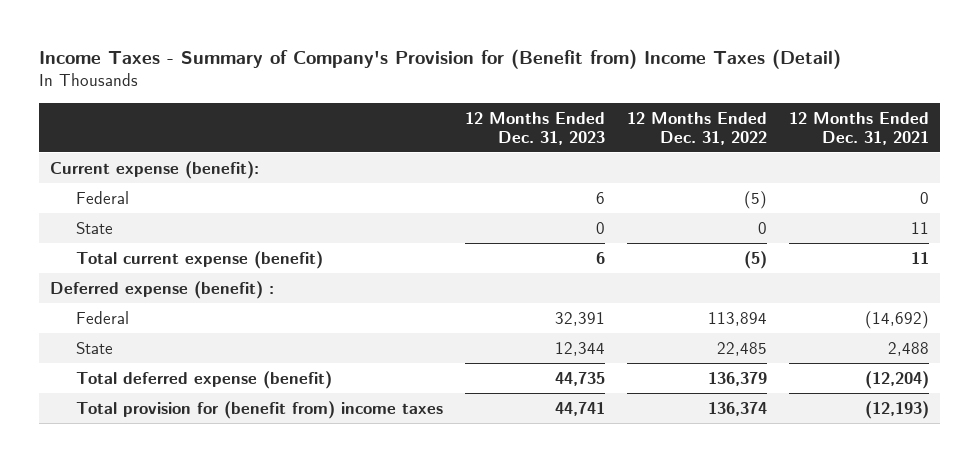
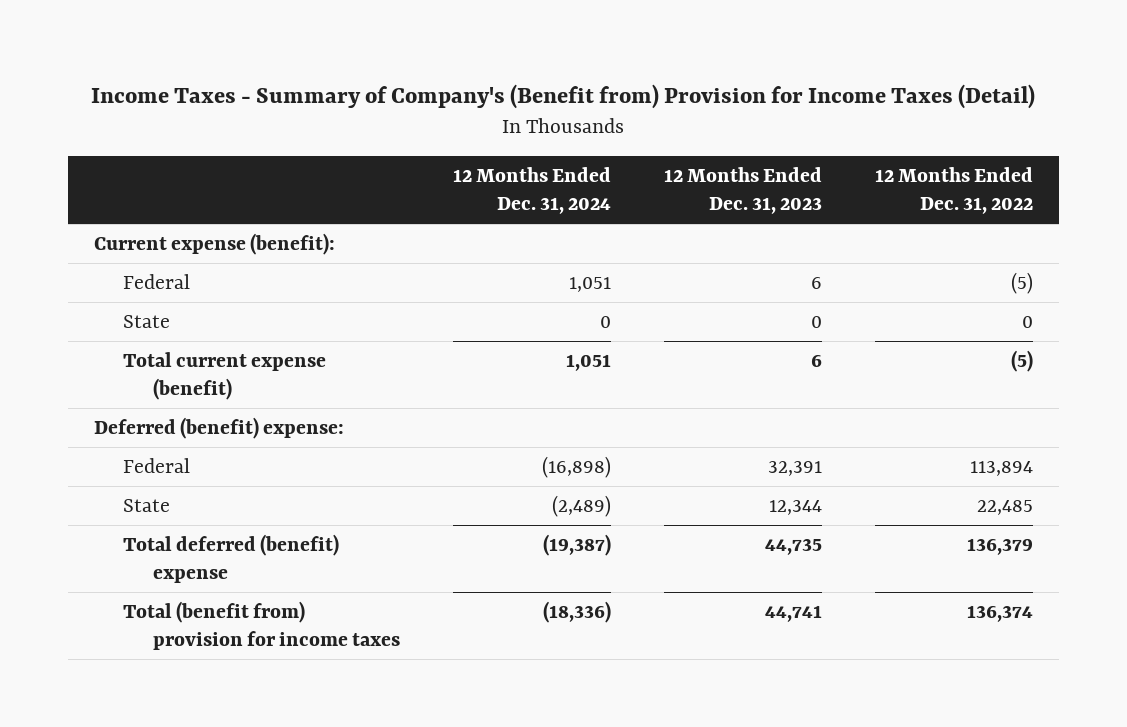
[38,49,841,70] Income Taxes - Summary of Company's Provision for (Benefit from) Income Taxes (Detail) -> [91,83,1036,109] Income Taxes - Summary of Company's (Benefit from) Provision for Income Taxes (Detail)
[789,111,930,145] 12 Months Ended Dec. 31, 2021 -> none
none -> [452,166,611,215] 12 Months Ended Dec. 31, 2024
[49,280,274,299] Deferred expense (benefit) : -> [94,416,345,439] Deferred (benefit) expense:
[75,370,332,389] Total deferred expense (benefit) -> [123,533,340,584] Total deferred (benefit) expense
[75,400,443,419] Total provision for (benefit from) income taxes -> [123,600,400,651] Total (benefit from) provision for income taxes

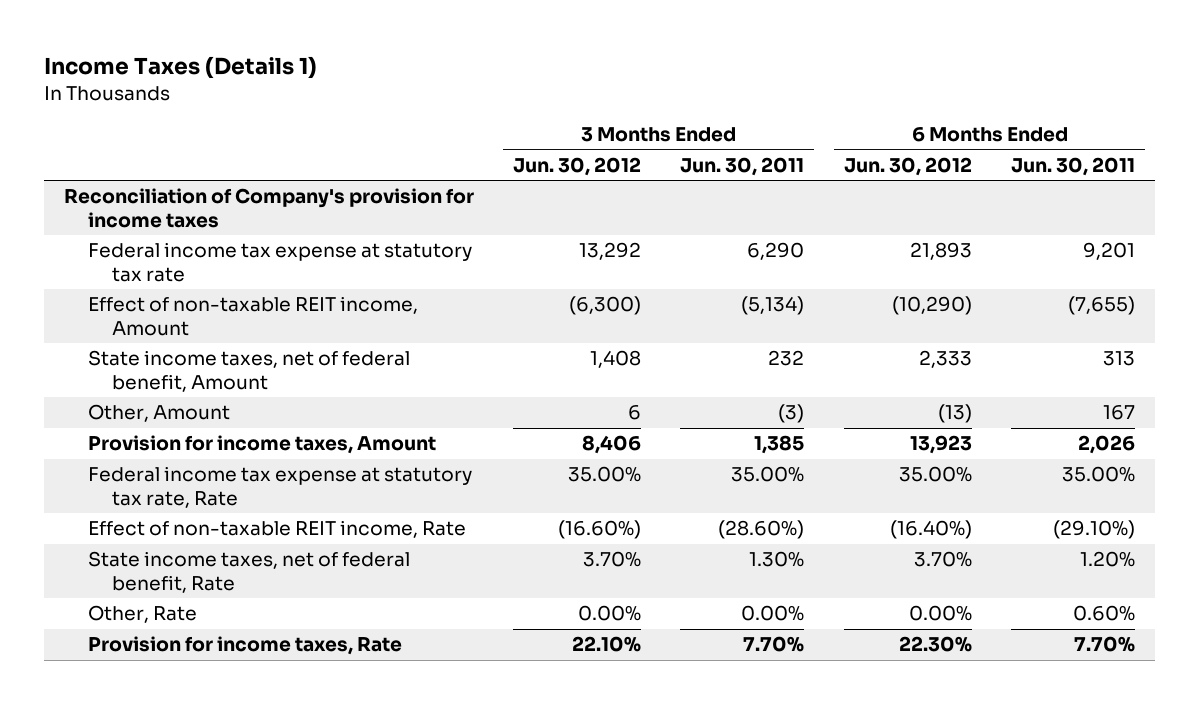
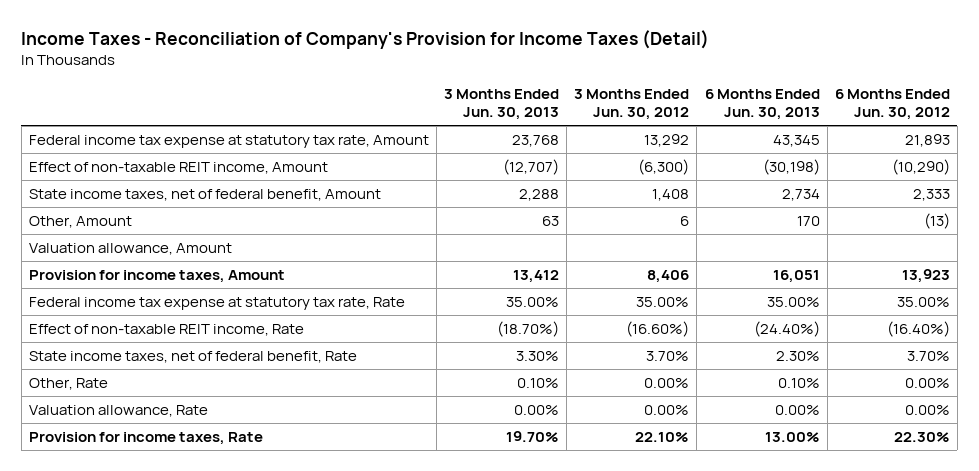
[44,55,318,79] Income Taxes (Details 1) -> [21,29,710,49] Income Taxes - Reconciliation of Company's Provision for Income Taxes (Detail)
[680,157,805,177] Jun. 30, 2011 -> none
[1011,157,1136,177] Jun. 30, 2011 -> none
none -> [443,89,559,121] 3 Months Ended Jun. 30, 2013
none -> [704,89,820,121] 6 Months Ended Jun. 30, 2013
[63,188,474,228] Reconciliation of Company's provision for income taxes -> none
[87,242,472,282] Federal income tax expense at statutory tax rate -> [28,134,429,148] Federal income tax expense at statutory tax rate, Amount
none -> [28,242,232,255] Valuation allowance, Amount
none -> [28,404,208,417] Valuation allowance, Rate

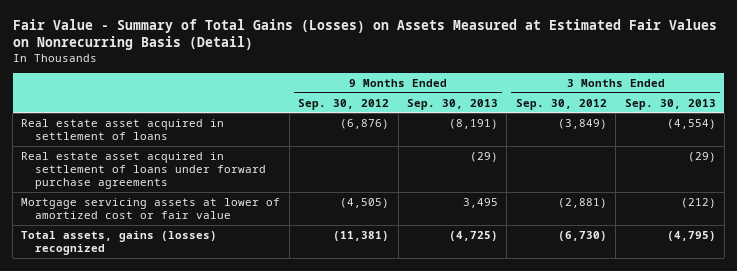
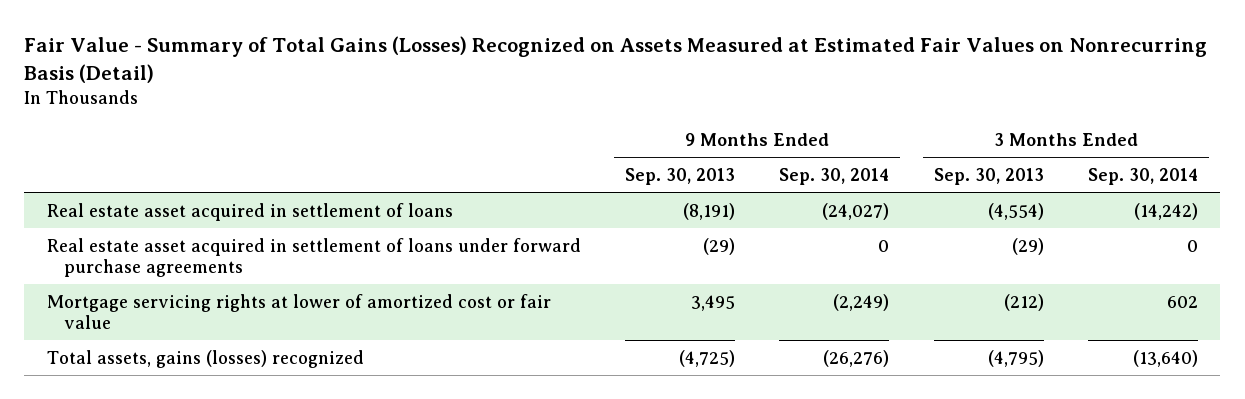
[12,18,717,51] Fair Value - Summary of Total Gains (Losses) on Assets Measured at Estimated Fair Values on Nonrecurring Basis (Detail) -> [24,36,1208,84] Fair Value - Summary of Total Gains (Losses) Recognized on Assets Measured at Estimated Fair Values on Nonrecurring Basis (Detail)
[298,98,390,110] Sep. 30, 2012 -> none
[515,98,607,110] Sep. 30, 2012 -> none
none -> [779,167,890,185] Sep. 30, 2014
none -> [1088,167,1199,185] Sep. 30, 2014
[21,197,281,220] Mortgage servicing assets at lower of amortized cost or fair value -> [46,293,551,329] Mortgage servicing rights at lower of amortized cost or fair value

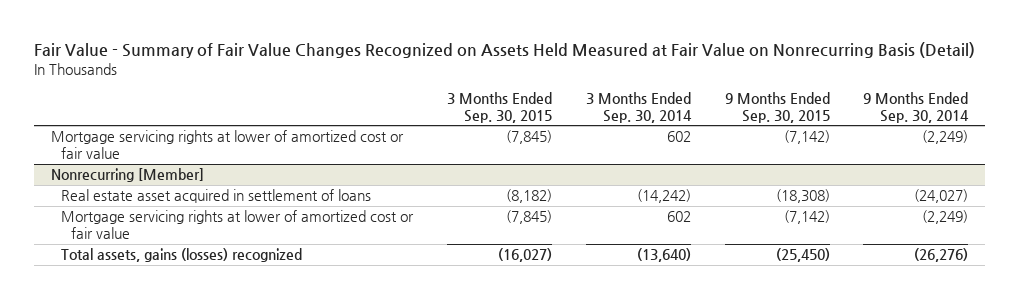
[24,36,1208,84] Fair Value - Summary of Total Gains (Losses) Recognized on Assets Measured at Estimated Fair Values on Nonrecurring Basis (Detail) -> [34,42,976,59] Fair Value - Summary of Fair Value Changes Recognized on Assets Held Measured at Fair Value on Nonrecurring Basis (Detail)
[624,167,735,185] Sep. 30, 2013 -> none
[933,167,1044,185] Sep. 30, 2013 -> none
none -> [446,91,552,123] 3 Months Ended Sep. 30, 2015
none -> [724,91,830,123] 9 Months Ended Sep. 30, 2015
none -> [51,130,405,160] Mortgage servicing rights at lower of amortized cost or fair value
none -> [51,168,205,183] Nonrecurring [Member]
[46,237,581,277] Real estate asset acquired in settlement of loans under forward purchase agreements -> none

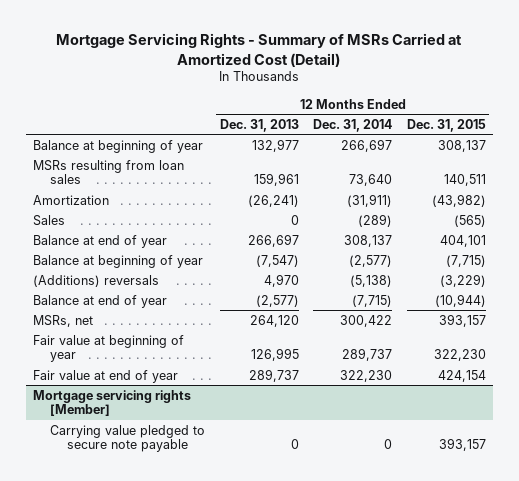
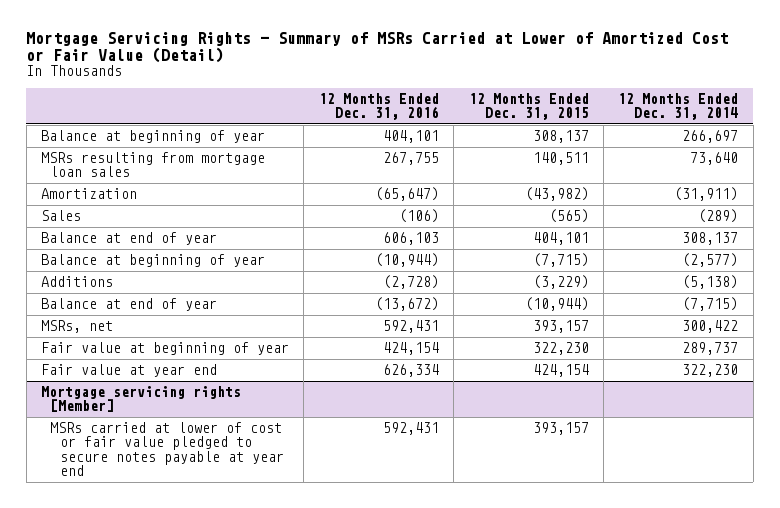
[56,33,463,67] Mortgage Servicing Rights - Summary of MSRs Carried at Amortized Cost (Detail) -> [26,31,729,64] Mortgage Servicing Rights - Summary of MSRs Carried at Lower of Amortized Cost or Fair Value (Detail)
[219,118,299,132] Dec. 31, 2013 -> none
none -> [318,92,439,121] 12 Months Ended Dec. 31, 2016
[33,159,185,185] MSRs resulting from loan sales -> [41,152,266,178] MSRs resulting from mortgage loan sales
[33,274,160,287] (Additions) reversals -> [41,276,114,288] Additions
[33,369,179,383] Fair value at end of year -> [41,364,218,378] Fair value at year end
[50,424,206,453] Carrying value pledged to secure note payable -> none
none -> [50,422,284,476] MSRs carried at lower of cost or fair value pledged to secure notes payable at year end

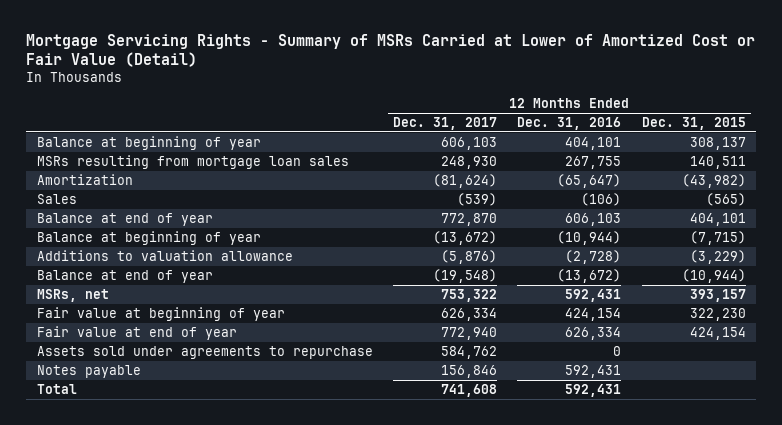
[618,92,739,121] 12 Months Ended Dec. 31, 2014 -> none
none -> [392,117,497,131] Dec. 31, 2017
[41,276,114,288] Additions -> [36,249,293,261] Additions to valuation allowance
[41,386,242,413] Mortgage servicing rights [Member] -> none
[50,422,284,476] MSRs carried at lower of cost or fair value pledged to secure notes payable at year end -> none
[41,364,218,378] Fair value at year end -> [36,325,237,340] Fair value at end of year
none -> [36,345,373,359] Assets sold under agreements to repurchase
none -> [36,364,141,378] Notes payable
none -> [36,383,77,394] Total

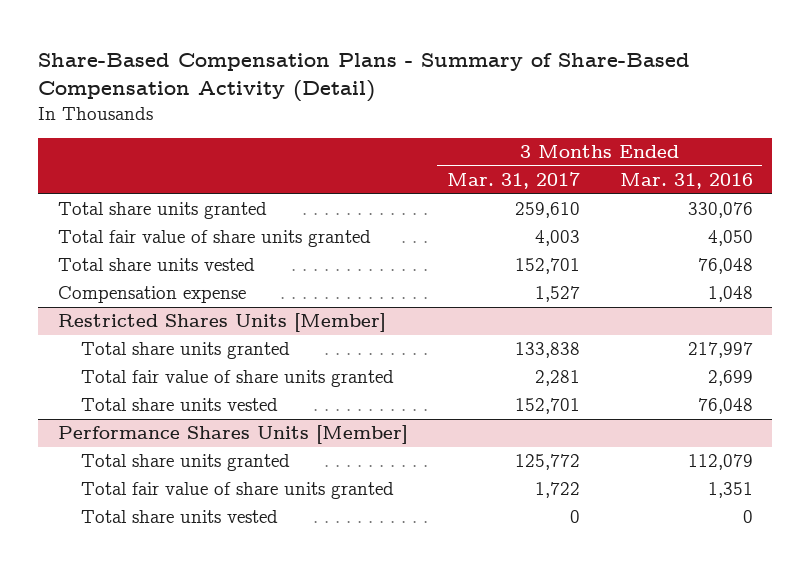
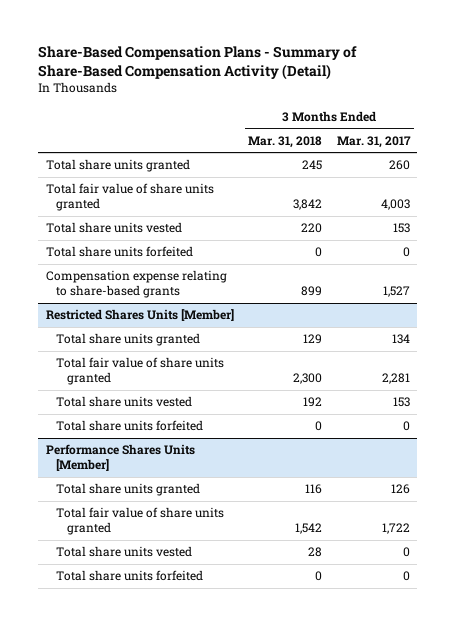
[619,173,753,190] Mar. 31, 2016 -> none
none -> [248,135,323,148] Mar. 31, 2018
[515,202,581,219] 259,610 -> [389,160,411,171] 260
[515,258,581,275] 152,701 -> [393,223,411,234] 153
none -> [45,246,193,258] Total share units forfeited
[57,286,246,304] Compensation expense -> [45,270,227,299] Compensation expense relating to share-based grants
[515,342,581,359] 133,838 -> [392,334,411,345] 134
[515,398,581,415] 152,701 -> [393,397,411,408] 153
none -> [56,420,204,432] Total share units forfeited
[515,454,581,471] 125,772 -> [391,484,411,495] 126
none -> [56,570,204,582] Total share units forfeited

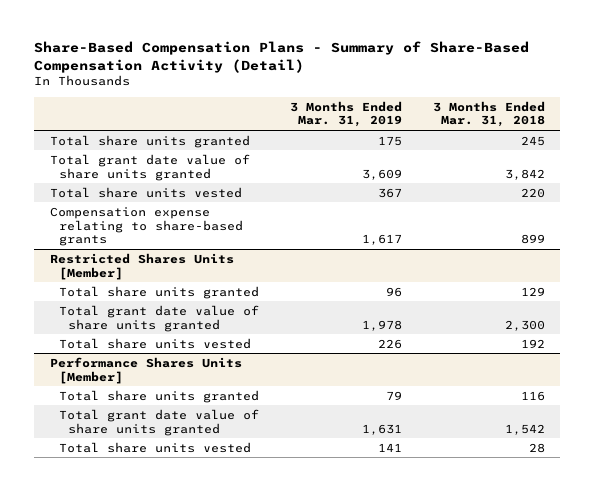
[337,135,412,148] Mar. 31, 2017 -> none
none -> [289,100,402,128] 3 Months Ended Mar. 31, 2019
[45,183,214,212] Total fair value of share units granted -> [49,153,250,181] Total grant date value of share units granted
[45,246,193,258] Total share units forfeited -> none
[56,357,225,386] Total fair value of share units granted -> [58,304,259,332] Total grant date value of share units granted
[56,420,204,432] Total share units forfeited -> none
[56,507,225,536] Total fair value of share units granted -> [58,408,259,436] Total grant date value of share units granted
[56,570,204,582] Total share units forfeited -> none

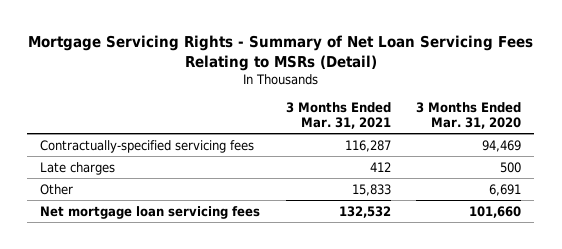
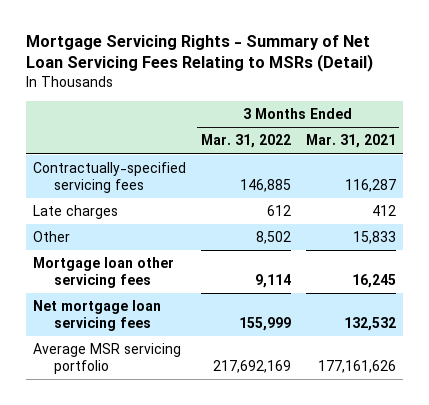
[416,102,522,129] 3 Months Ended Mar. 31, 2020 -> none
none -> [200,134,291,149] Mar. 31, 2022
none -> [33,257,175,288] Mortgage loan other servicing fees
none -> [33,343,182,374] Average MSR servicing portfolio

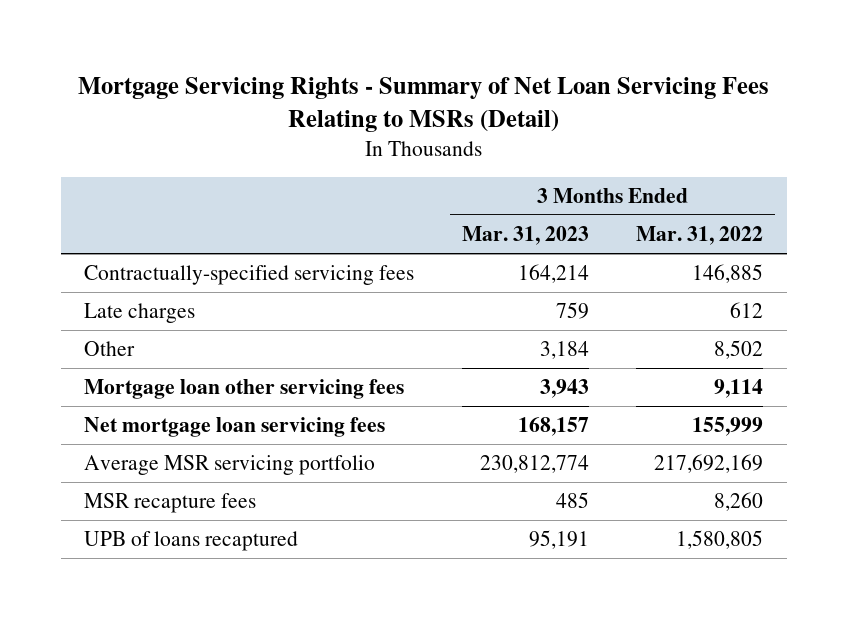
[305,134,396,149] Mar. 31, 2021 -> none
none -> [461,226,589,246] Mar. 31, 2023
none -> [84,493,257,514] MSR recapture fees
none -> [84,531,299,552] UPB of loans recaptured

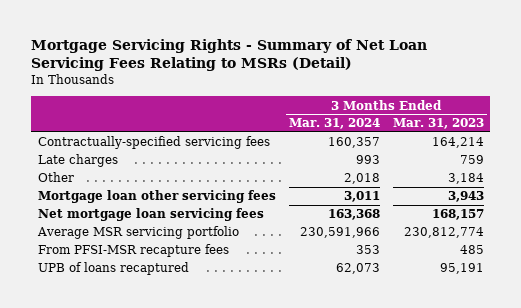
[636,226,764,246] Mar. 31, 2022 -> none
none -> [288,118,380,130] Mar. 31, 2024
[84,493,257,514] MSR recapture fees -> [37,244,229,258] From PFSI-MSR recapture fees

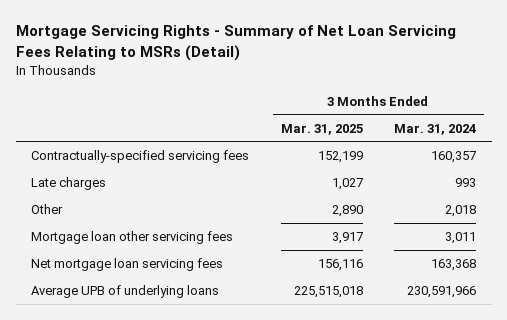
[392,118,484,130] Mar. 31, 2023 -> none
none -> [280,123,363,135] Mar. 31, 2025
[37,244,229,258] From PFSI-MSR recapture fees -> none
[37,262,189,276] UPB of loans recaptured -> none
[36,226,239,240] Average MSR servicing portfolio -> [31,284,220,298] Average UPB of underlying loans

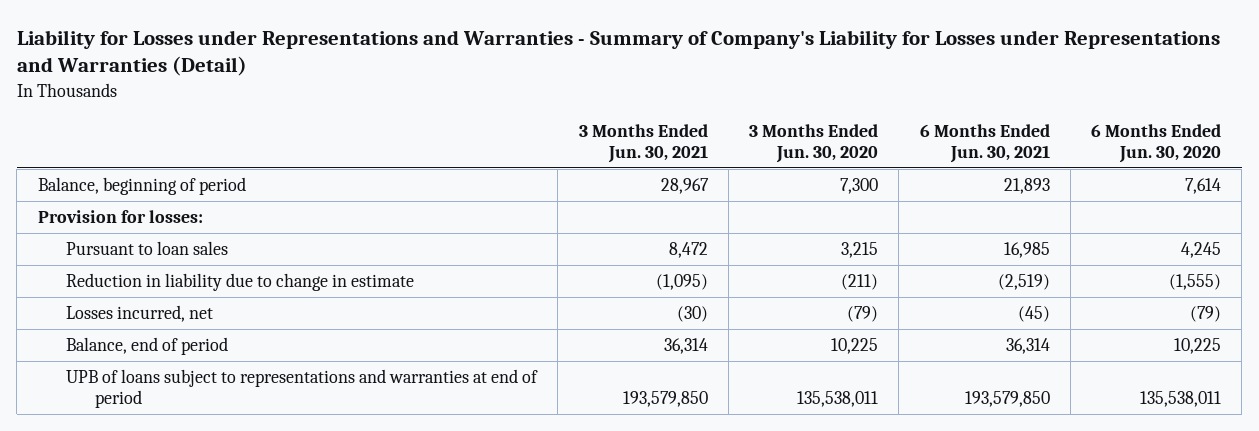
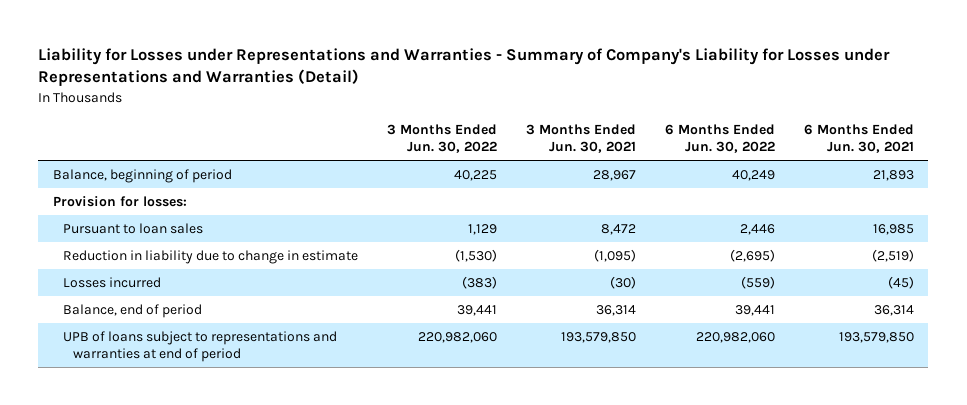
[749,123,879,163] 3 Months Ended Jun. 30, 2020 -> none
[1091,123,1222,163] 6 Months Ended Jun. 30, 2020 -> none
none -> [386,123,497,154] 3 Months Ended Jun. 30, 2022
none -> [664,123,775,154] 6 Months Ended Jun. 30, 2022
[66,305,214,323] Losses incurred, net -> [62,276,161,288] Losses incurred

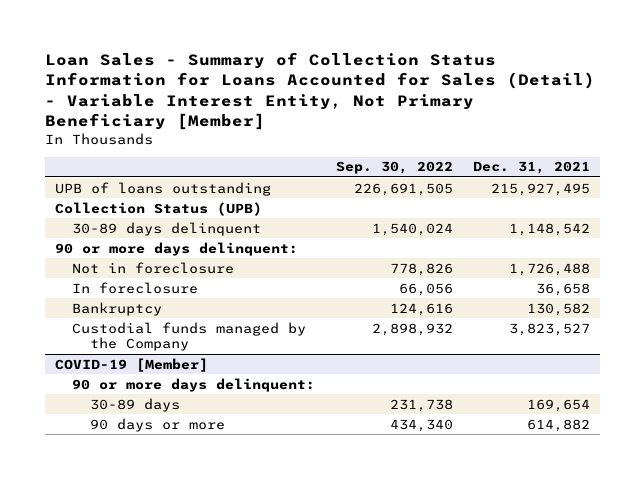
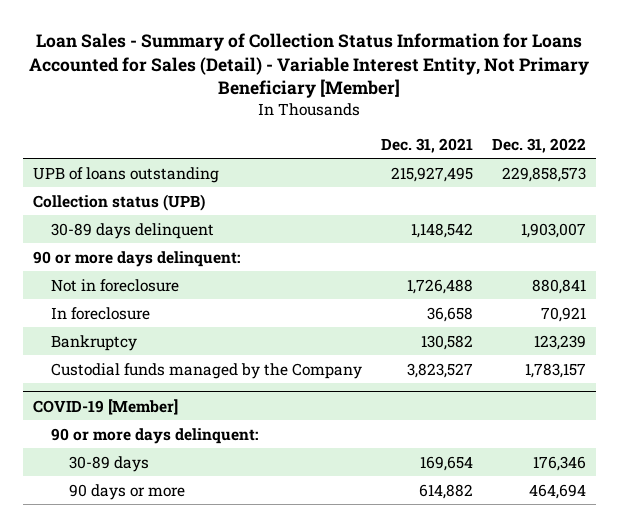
[335,161,453,175] Sep. 30, 2022 -> none
none -> [492,137,587,153] Dec. 31, 2022
[54,201,262,216] Collection Status (UPB) -> [32,193,205,211] Collection status (UPB)

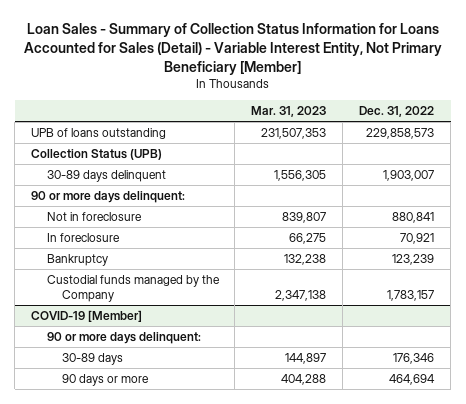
[380,137,473,153] Dec. 31, 2021 -> none
none -> [251,106,327,118] Mar. 31, 2023
[32,193,205,211] Collection status (UPB) -> [31,148,163,160] Collection Status (UPB)

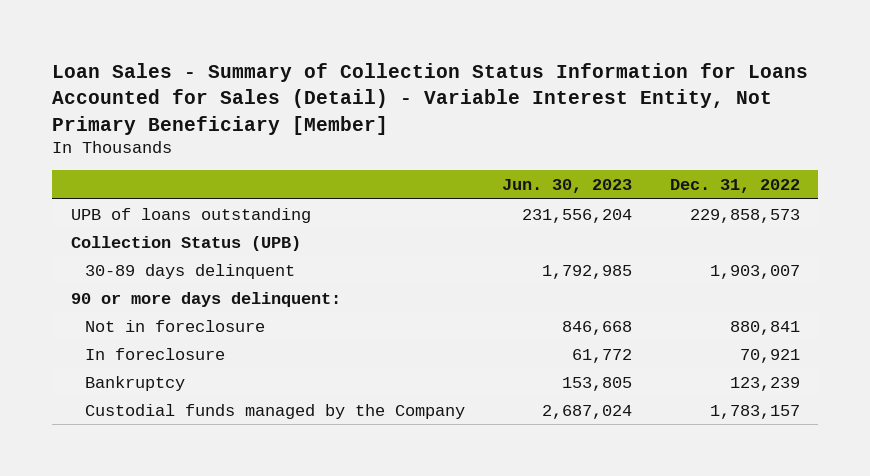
[251,106,327,118] Mar. 31, 2023 -> none
none -> [502,179,633,194] Jun. 30, 2023
[31,309,143,322] COVID-19 [Member] -> none
[46,331,201,344] 90 or more days delinquent: -> none
[61,352,123,365] 30-89 days -> none
[61,373,149,386] 90 days or more -> none

